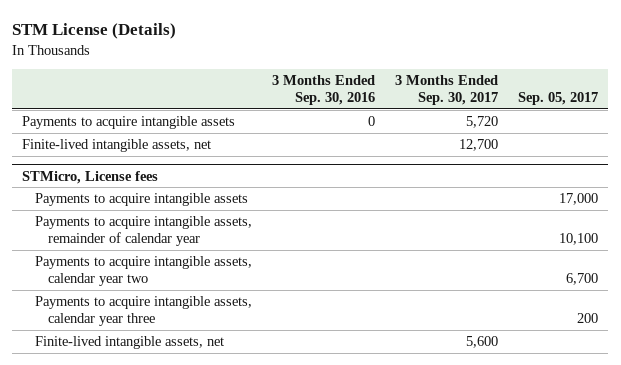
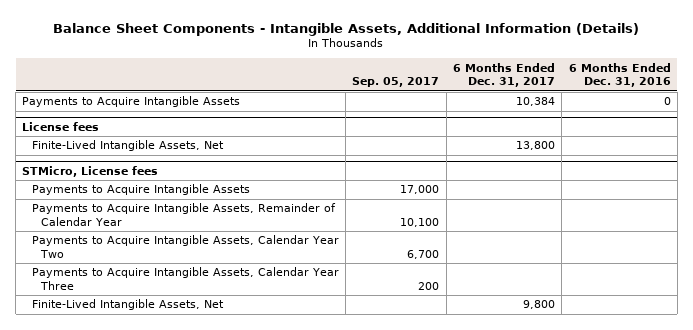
[12,22,177,39] STM License (Details) -> [53,22,640,36] Balance Sheet Components - Intangible Assets, Additional Information (Details)
[272,75,376,106] 3 Months Ended Sep. 30, 2016 -> none
[395,75,499,106] 3 Months Ended Sep. 30, 2017 -> none
none -> [452,62,555,88] 6 Months Ended Dec. 31, 2017
none -> [568,62,671,88] 6 Months Ended Dec. 31, 2016
[22,139,212,153] Finite-lived intangible assets, net -> none
[22,116,236,130] Payments to acquire intangible assets -> [22,96,241,108] Payments to Acquire Intangible Assets
none -> [22,122,100,132] License fees
none -> [31,140,224,152] Finite-Lived Intangible Assets, Net
[34,193,248,207] Payments to acquire intangible assets -> [31,184,250,196] Payments to Acquire Intangible Assets
[34,216,252,246] Payments to acquire intangible assets, remainder of calendar year -> [31,203,336,226] Payments to Acquire Intangible Assets, Remainder of Calendar Year
[34,256,252,286] Payments to acquire intangible assets, calendar year two -> [31,235,339,258] Payments to Acquire Intangible Assets, Calendar Year Two
[34,296,252,326] Payments to acquire intangible assets, calendar year three -> [31,267,339,290] Payments to Acquire Intangible Assets, Calendar Year Three
[34,336,224,350] Finite-lived intangible assets, net -> [31,299,224,311] Finite-Lived Intangible Assets, Net

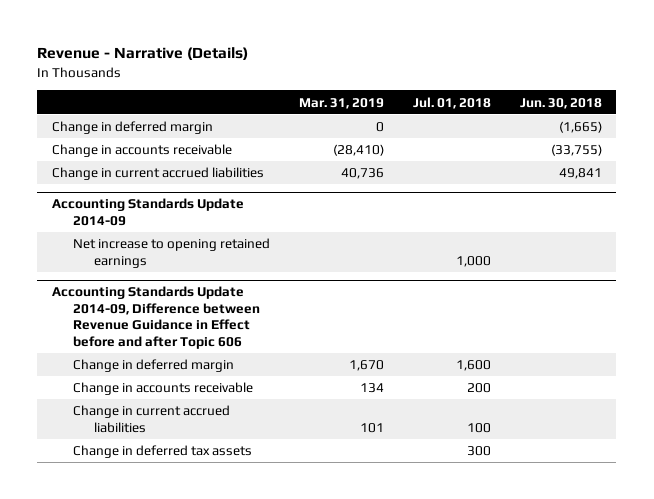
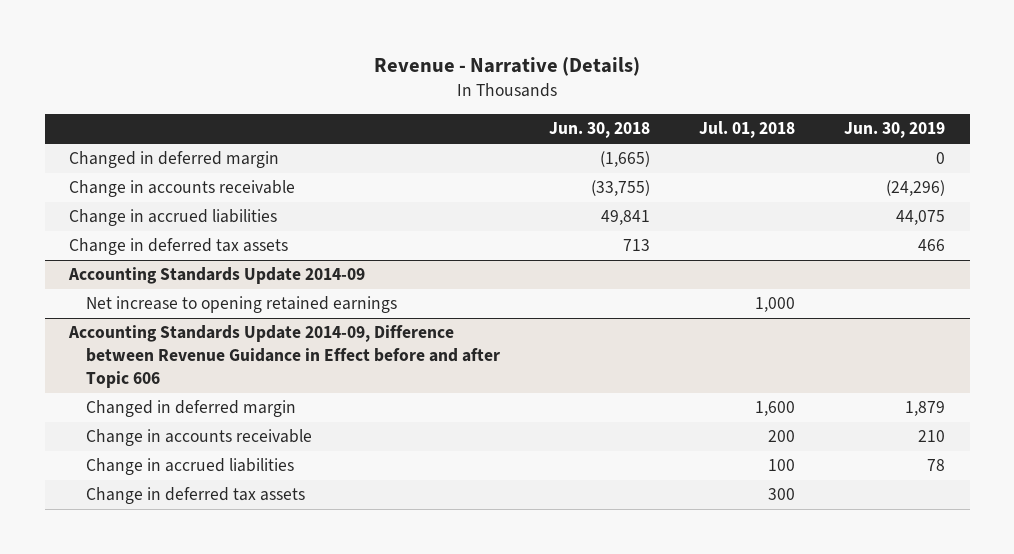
[298,97,384,109] Mar. 31, 2019 -> none
none -> [843,122,945,139] Jun. 30, 2019
[51,121,213,135] Change in deferred margin -> [69,151,280,169] Changed in deferred margin
[51,167,264,181] Change in current accrued liabilities -> [69,209,278,227] Change in accrued liabilities
none -> [69,238,289,256] Change in deferred tax assets
[72,359,234,373] Change in deferred margin -> [85,400,296,418] Changed in deferred margin
[72,405,230,433] Change in current accrued liabilities -> [85,458,294,476] Change in accrued liabilities

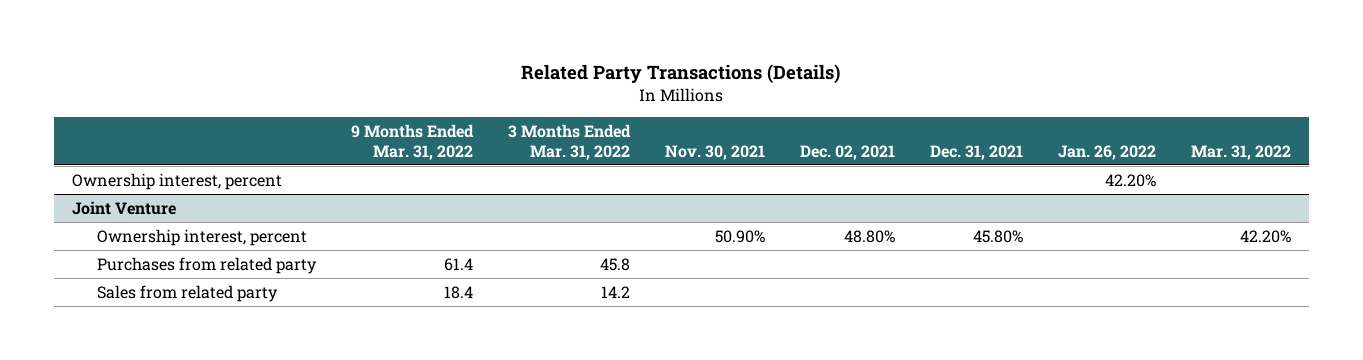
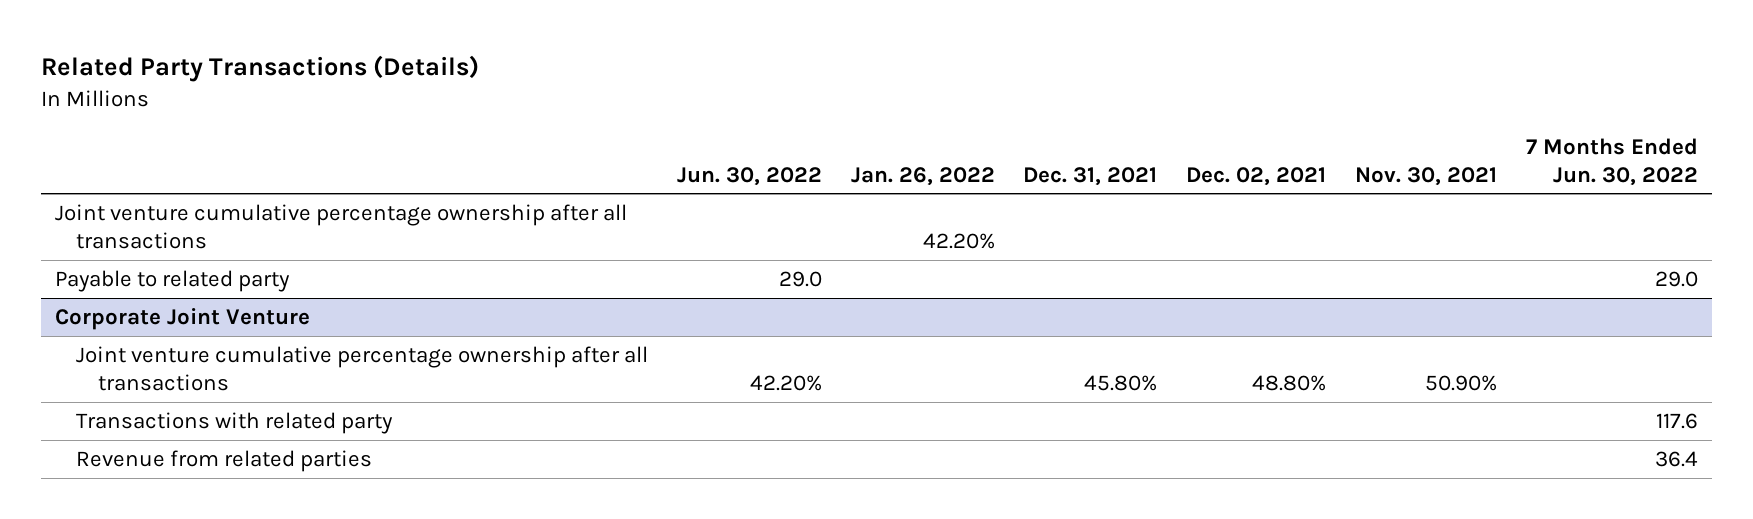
[350,124,474,160] 9 Months Ended Mar. 31, 2022 -> none
[507,124,631,160] 3 Months Ended Mar. 31, 2022 -> none
[1191,144,1292,160] Mar. 31, 2022 -> none
none -> [677,166,823,186] Jun. 30, 2022
none -> [1525,137,1698,186] 7 Months Ended Jun. 30, 2022
[71,173,282,191] Ownership interest, percent -> [55,203,628,249] Joint venture cumulative percentage ownership after all transactions
none -> [55,269,291,292] Payable to related party
[71,201,176,216] Joint Venture -> [55,307,311,330] Corporate Joint Venture
[96,229,307,247] Ownership interest, percent -> [76,345,649,391] Joint venture cumulative percentage ownership after all transactions
[96,257,317,275] Purchases from related party -> [76,411,394,434] Transactions with related party
[96,285,278,303] Sales from related party -> [76,449,373,472] Revenue from related parties

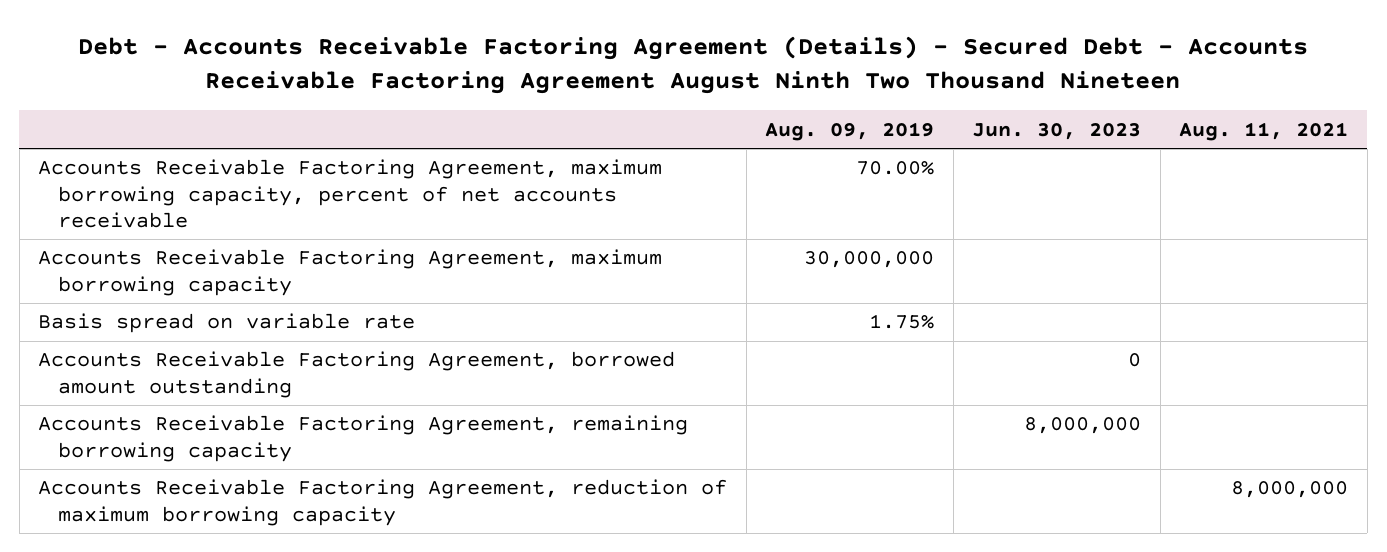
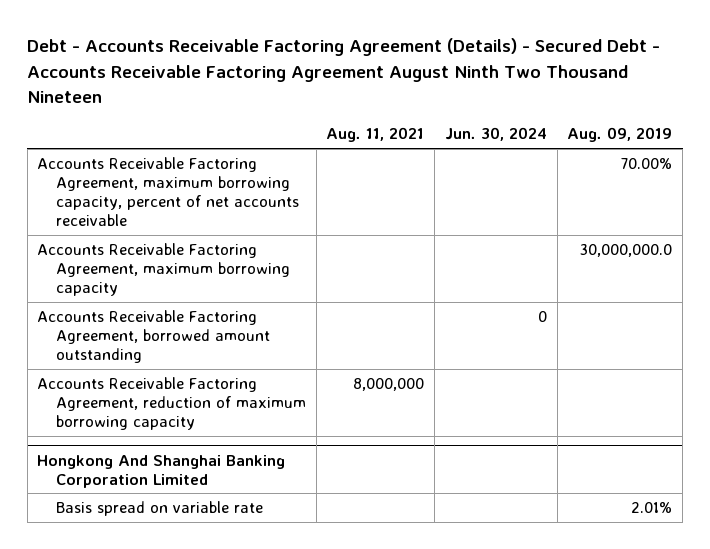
[972,122,1142,140] Jun. 30, 2023 -> none
none -> [444,127,547,142] Jun. 30, 2024
[38,313,416,334] Basis spread on variable rate -> none
[804,251,935,269] 30,000,000 -> [579,243,673,257] 30,000,000.0
[38,415,689,462] Accounts Receivable Factoring Agreement, remaining borrowing capacity -> none
none -> [37,454,286,488] Hongkong And Shanghai Banking Corporation Limited
none -> [55,500,263,516] Basis spread on variable rate

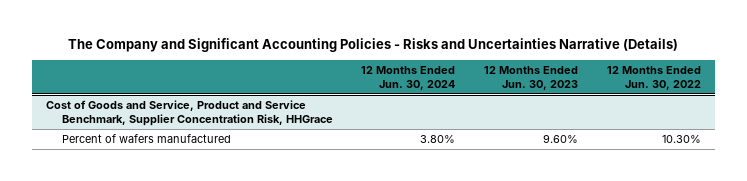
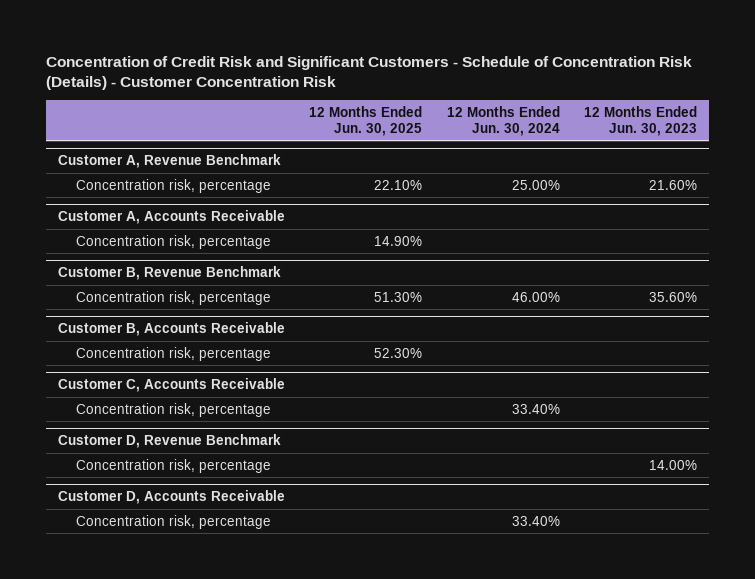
[68,37,679,52] The Company and Significant Accounting Policies - Risks and Uncertainties Narrative (Details) -> [45,55,692,91] Concentration of Credit Risk and Significant Customers - Schedule of Concentration Risk (Details) - Customer Concentration Risk
[606,66,701,90] 12 Months Ended Jun. 30, 2022 -> none
none -> [309,106,423,136] 12 Months Ended Jun. 30, 2025
[46,100,333,126] Cost of Goods and Service, Product and Service Benchmark, Supplier Concentration Risk, HHGrace -> none
[61,134,231,144] Percent of wafers manufactured -> none
none -> [58,154,282,169] Customer A, Revenue Benchmark
none -> [76,178,272,193] Concentration risk, percentage
none -> [58,210,286,225] Customer A, Accounts Receivable
none -> [76,234,272,249] Concentration risk, percentage
none -> [58,266,282,281] Customer B, Revenue Benchmark
none -> [76,290,272,305] Concentration risk, percentage
none -> [58,322,286,337] Customer B, Accounts Receivable
none -> [76,346,272,361] Concentration risk, percentage
none -> [58,378,286,393] Customer C, Accounts Receivable
none -> [76,402,272,417] Concentration risk, percentage
none -> [58,434,282,449] Customer D, Revenue Benchmark
none -> [76,458,272,473] Concentration risk, percentage
none -> [58,490,286,505] Customer D, Accounts Receivable
none -> [76,514,272,529] Concentration risk, percentage

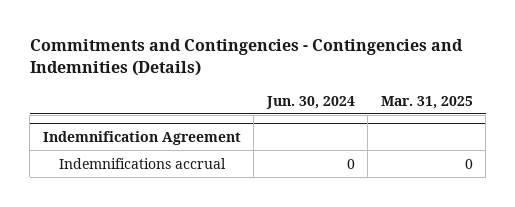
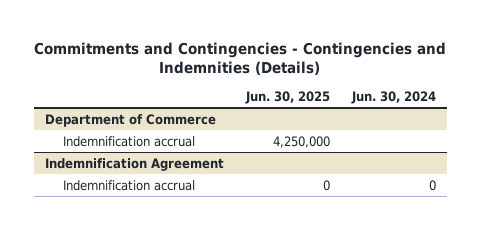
[380,95,473,109] Mar. 31, 2025 -> none
none -> [244,90,330,104] Jun. 30, 2025
none -> [45,113,217,127] Department of Commerce
none -> [62,135,195,147] Indemnification accrual
[58,157,226,169] Indemnifications accrual -> [62,179,195,191] Indemnification accrual

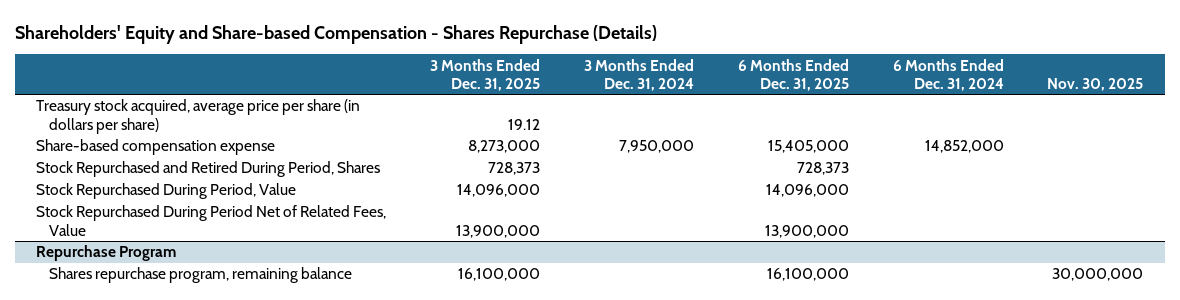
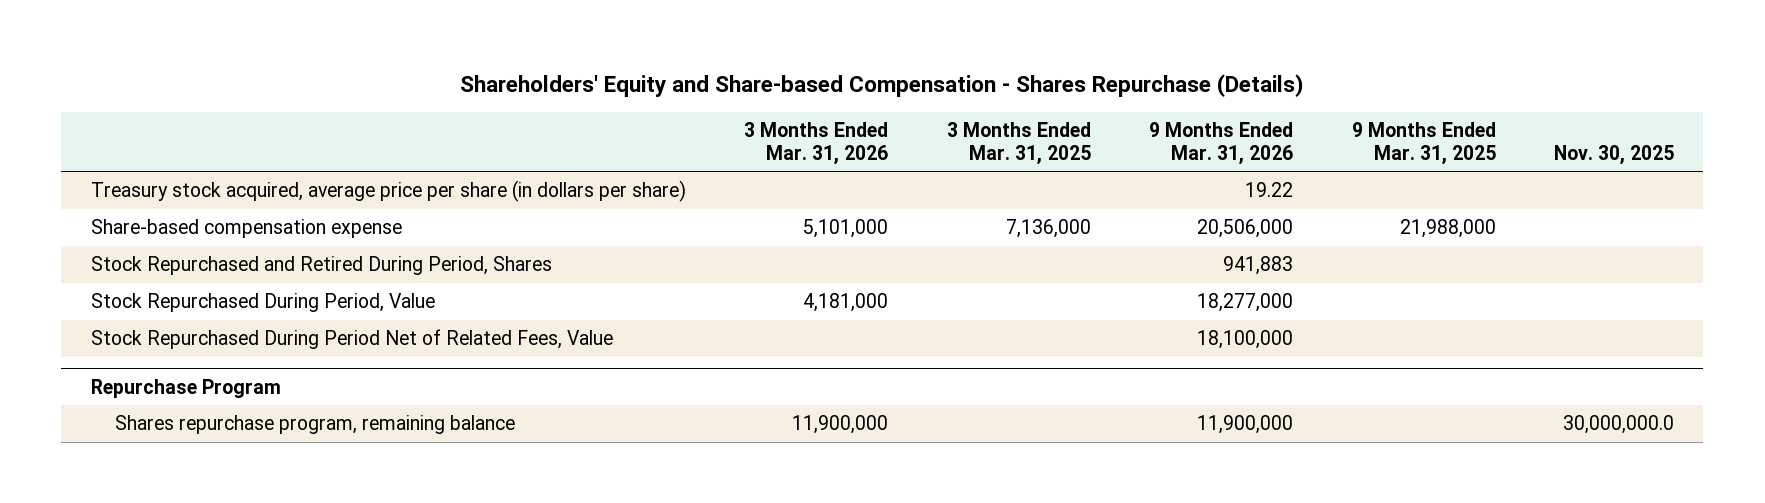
[430,58,541,91] 3 Months Ended Dec. 31, 2025 -> none
[584,58,695,91] 3 Months Ended Dec. 31, 2024 -> none
[737,58,849,91] 6 Months Ended Dec. 31, 2025 -> none
[892,58,1004,91] 6 Months Ended Dec. 31, 2024 -> none
none -> [744,122,889,165] 3 Months Ended Mar. 31, 2026
none -> [946,122,1091,165] 3 Months Ended Mar. 31, 2025
none -> [1149,122,1294,165] 9 Months Ended Mar. 31, 2026
none -> [1351,122,1496,165] 9 Months Ended Mar. 31, 2025
[1052,268,1144,282] 30,000,000 -> [1563,415,1675,435] 30,000,000.0

